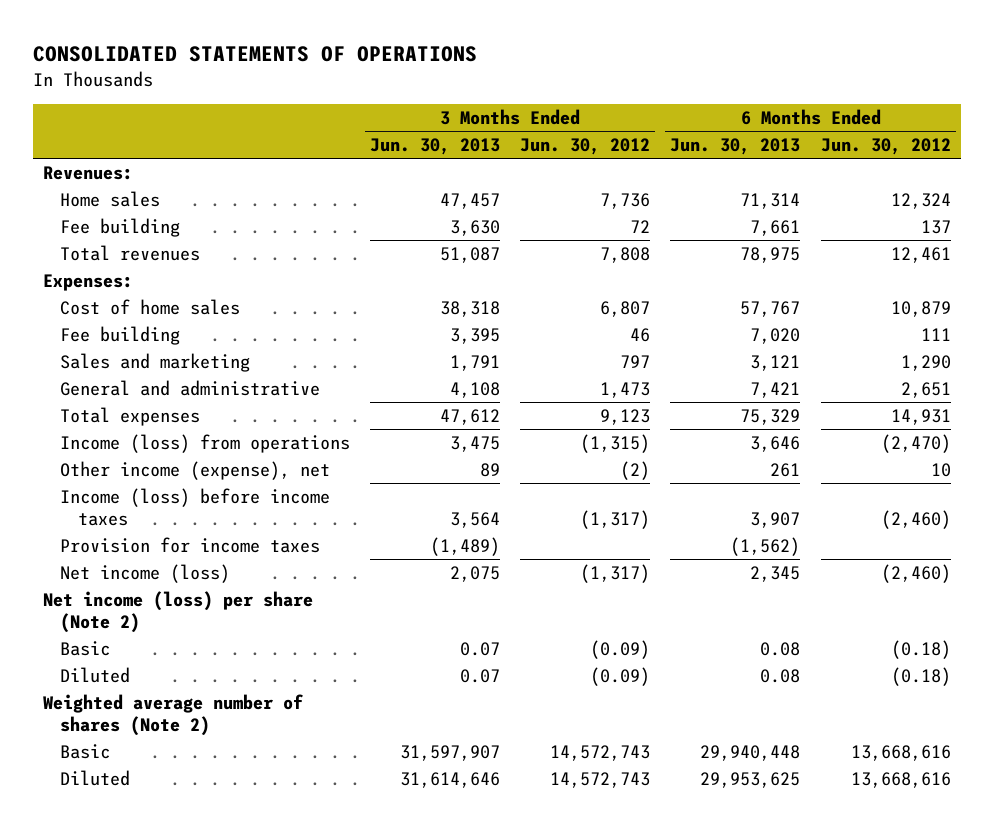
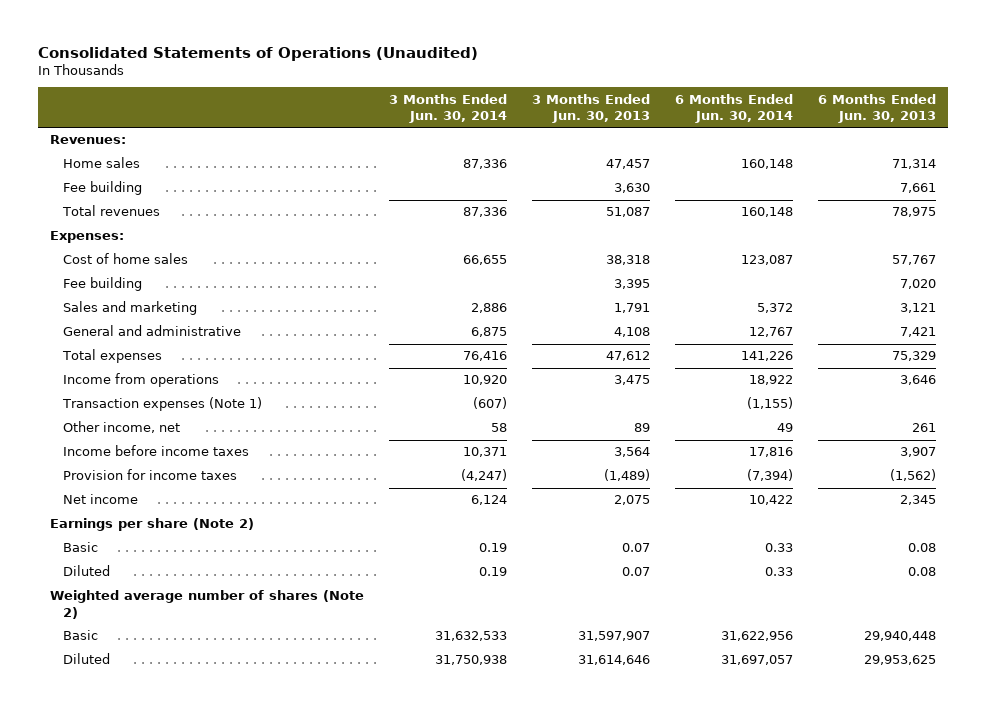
[32,46,477,63] CONSOLIDATED STATEMENTS OF OPERATIONS -> [38,46,479,61] Consolidated Statements of Operations (Unaudited)
[520,138,651,156] Jun. 30, 2012 -> none
[820,138,951,156] Jun. 30, 2012 -> none
none -> [389,93,508,124] 3 Months Ended Jun. 30, 2014
none -> [674,93,793,124] 6 Months Ended Jun. 30, 2014
[60,433,351,453] Income (loss) from operations -> [63,373,220,388] Income from operations
none -> [62,397,263,412] Transaction expenses (Note 1)
[60,460,331,480] Other income (expense), net -> [63,421,181,434] Other income, net
[60,487,331,527] Income (loss) before income taxes -> [63,445,250,457] Income before income taxes
[60,563,231,583] Net income (loss) -> [63,494,139,505] Net income
[42,590,313,634] Net income (loss) per share (Note 2) -> [50,518,255,532] Earnings per share (Note 2)

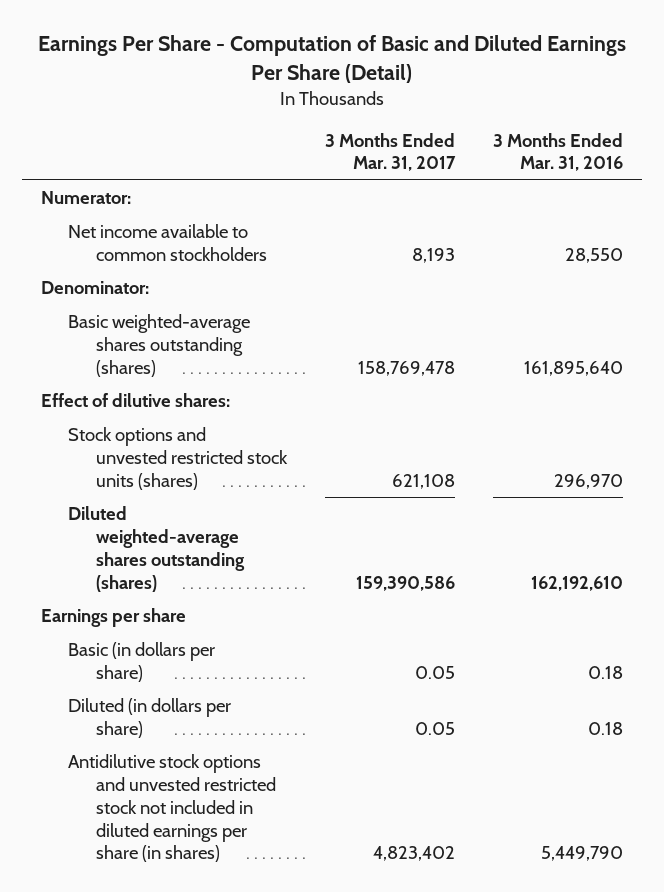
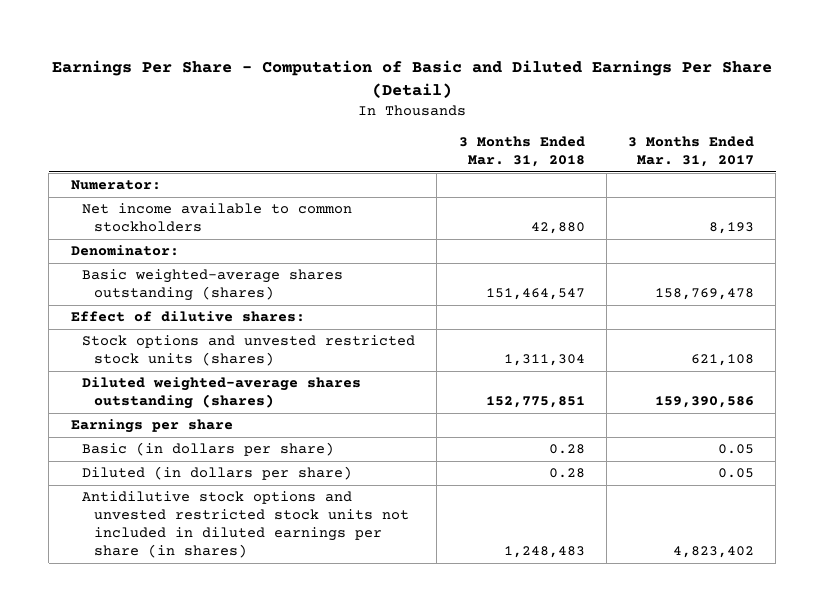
[492,132,623,172] 3 Months Ended Mar. 31, 2016 -> none
none -> [458,136,585,168] 3 Months Ended Mar. 31, 2018
[68,754,276,863] Antidilutive stock options and unvested restricted stock not included in diluted earnings per share (in shares) -> [82,491,409,559] Antidilutive stock options and unvested restricted stock units not included in diluted earnings per share (in shares)

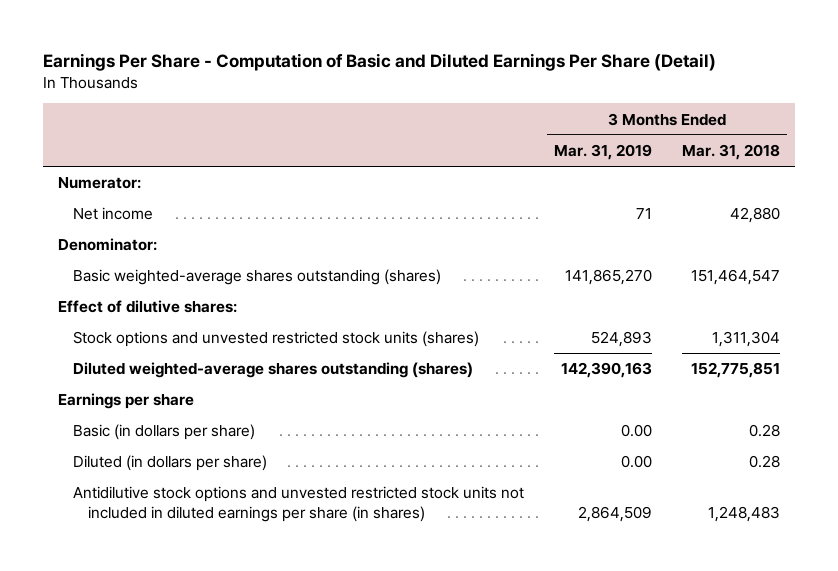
[628,136,755,168] 3 Months Ended Mar. 31, 2017 -> none
none -> [554,143,653,160] Mar. 31, 2019
[82,203,353,233] Net income available to common stockholders -> [73,207,154,221] Net income

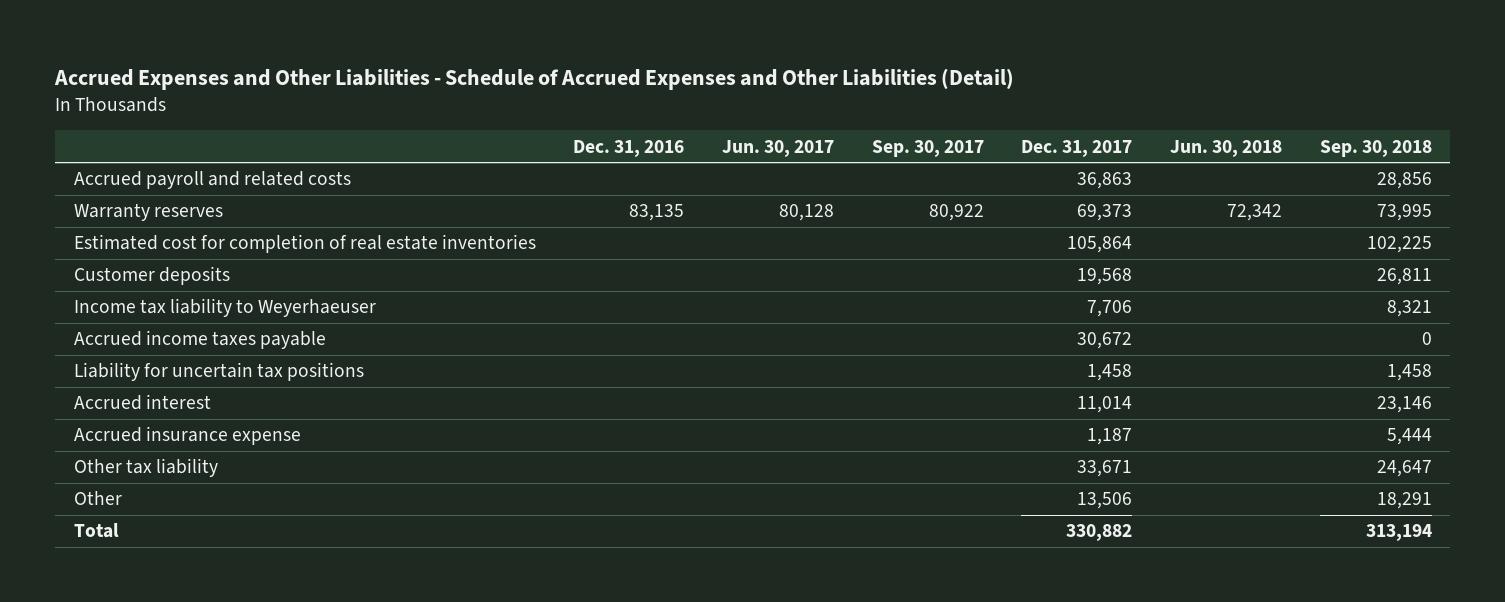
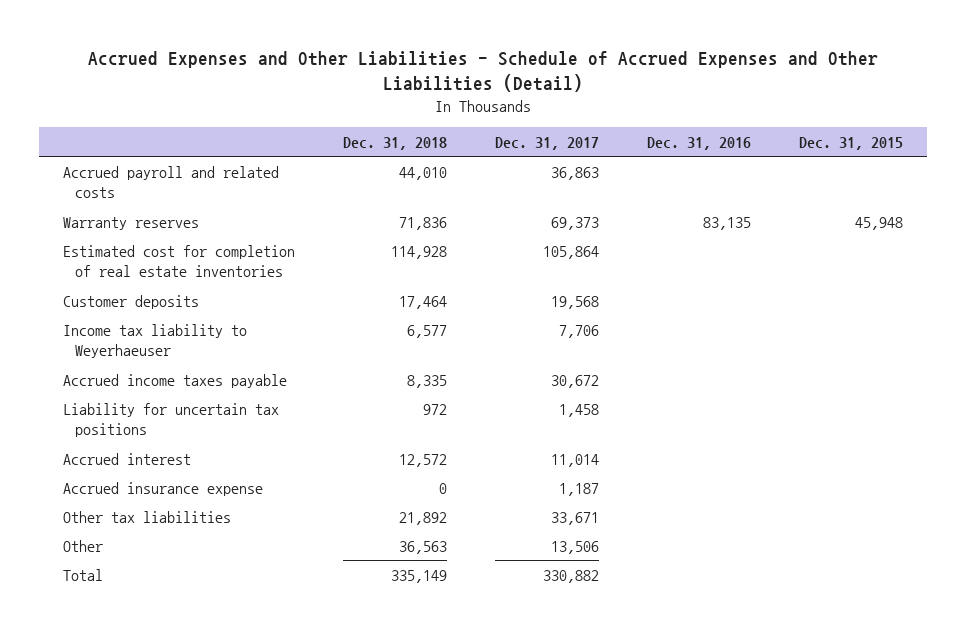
[722,139,835,157] Jun. 30, 2017 -> none
[871,139,984,157] Sep. 30, 2017 -> none
[1169,139,1282,157] Jun. 30, 2018 -> none
[1319,139,1432,157] Sep. 30, 2018 -> none
none -> [342,136,447,150] Dec. 31, 2018
none -> [798,136,903,150] Dec. 31, 2015
[73,458,218,478] Other tax liability -> [62,510,231,523] Other tax liabilities

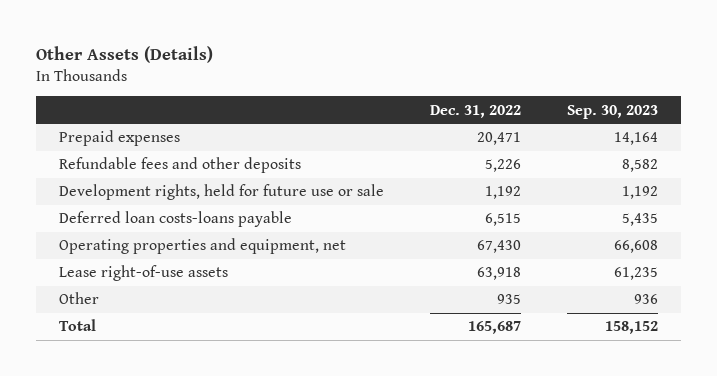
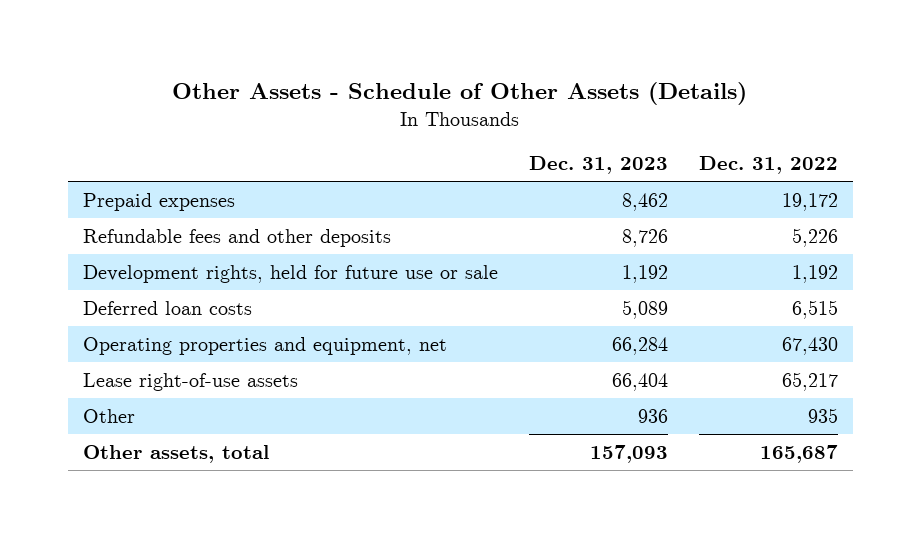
[36,46,214,64] Other Assets (Details) -> [172,81,748,105] Other Assets - Schedule of Other Assets (Details)
[566,104,658,119] Sep. 30, 2023 -> none
none -> [528,156,668,175] Dec. 31, 2023
[476,132,521,146] 20,471 -> [781,192,838,211] 19,172
[58,211,292,228] Deferred loan costs-loans payable -> [83,300,253,315] Deferred loan costs
[476,267,521,281] 63,918 -> [781,371,838,391] 65,217
[58,319,96,332] Total -> [83,444,270,463] Other assets, total

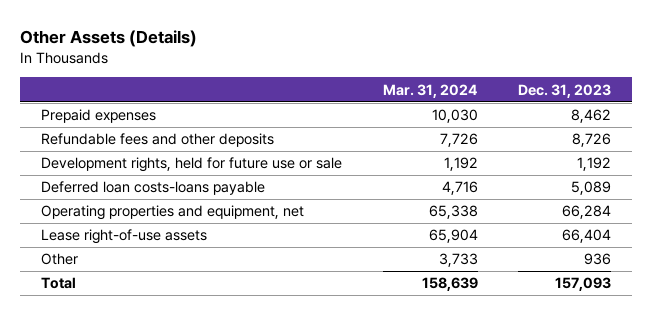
[172,81,748,105] Other Assets - Schedule of Other Assets (Details) -> [20,30,198,48] Other Assets (Details)
[698,156,838,175] Dec. 31, 2022 -> none
none -> [382,83,478,98] Mar. 31, 2024
[83,300,253,315] Deferred loan costs -> [40,181,265,196] Deferred loan costs-loans payable
[83,444,270,463] Other assets, total -> [40,277,76,290] Total

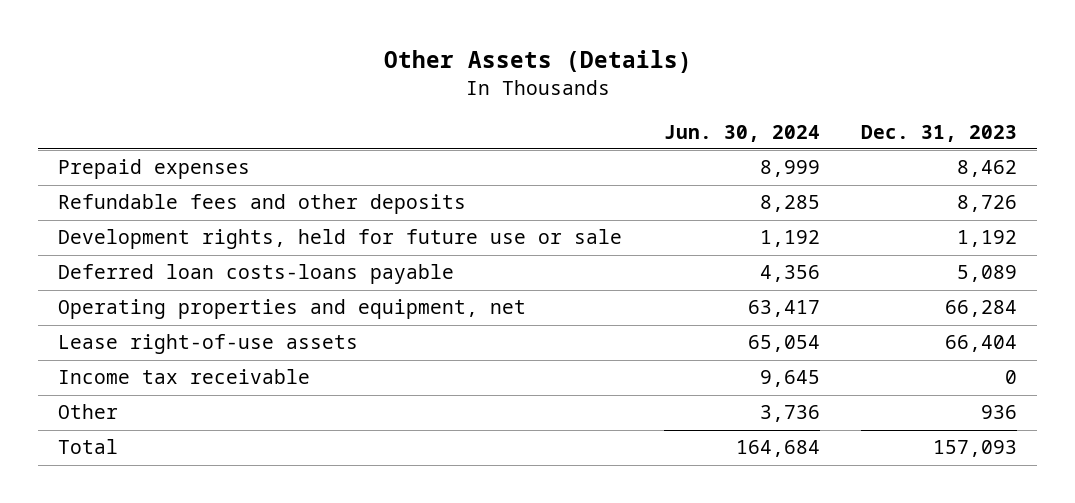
[382,83,478,98] Mar. 31, 2024 -> none
none -> [663,124,820,142] Jun. 30, 2024
none -> [58,369,311,385] Income tax receivable

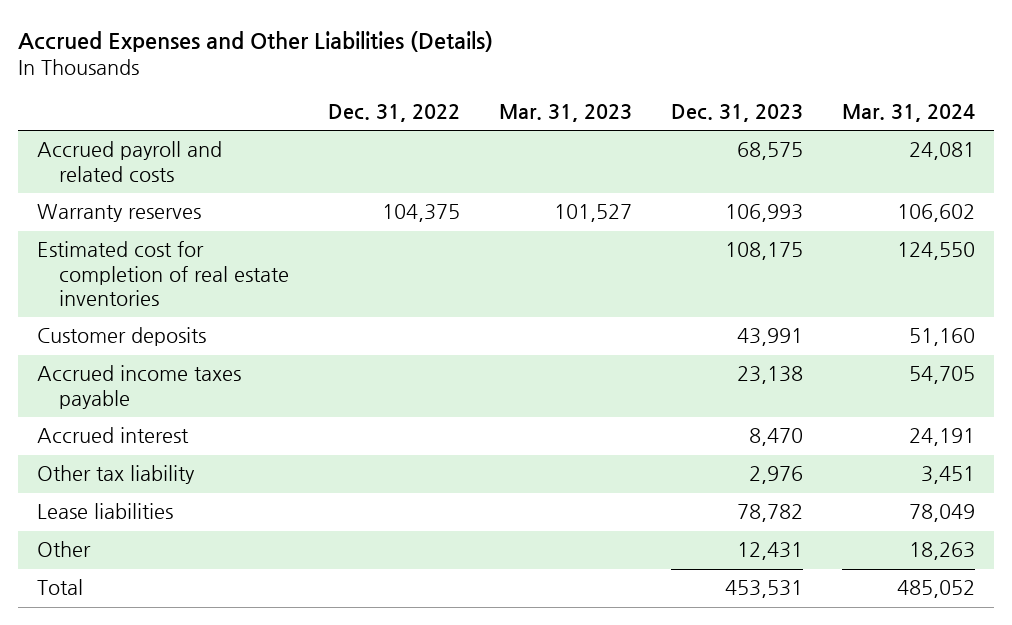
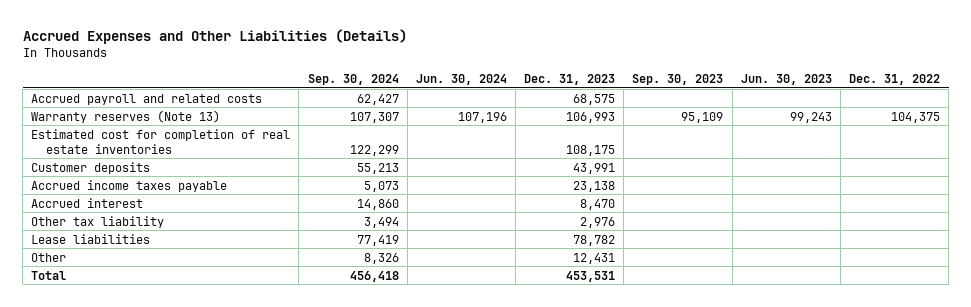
[498,104,632,123] Mar. 31, 2023 -> none
[841,104,975,123] Mar. 31, 2024 -> none
none -> [307,73,399,85] Sep. 30, 2024
none -> [415,73,507,85] Jun. 30, 2024
none -> [632,73,724,85] Sep. 30, 2023
none -> [740,73,832,85] Jun. 30, 2023
[37,204,202,223] Warranty reserves -> [31,109,221,123] Warranty reserves (Note 13)

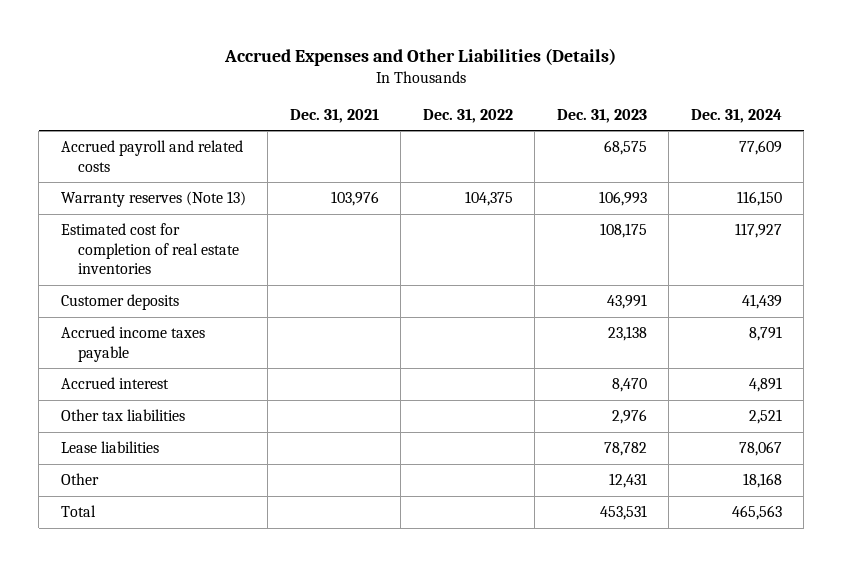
[307,73,399,85] Sep. 30, 2024 -> none
[415,73,507,85] Jun. 30, 2024 -> none
[632,73,724,85] Sep. 30, 2023 -> none
[740,73,832,85] Jun. 30, 2023 -> none
none -> [289,108,379,123] Dec. 31, 2021
none -> [690,108,782,123] Dec. 31, 2024
[31,215,165,228] Other tax liability -> [60,409,185,422] Other tax liabilities

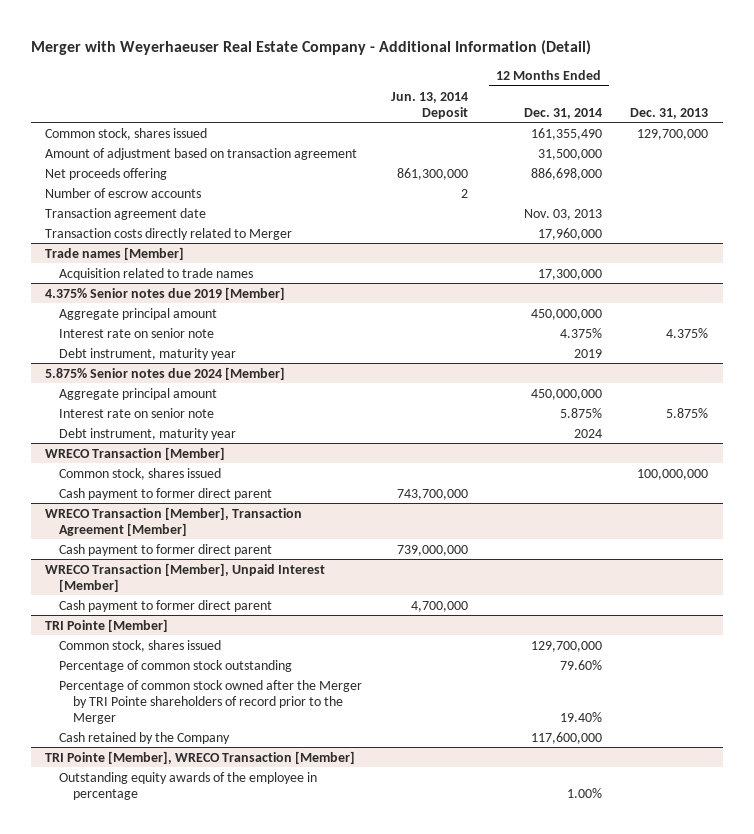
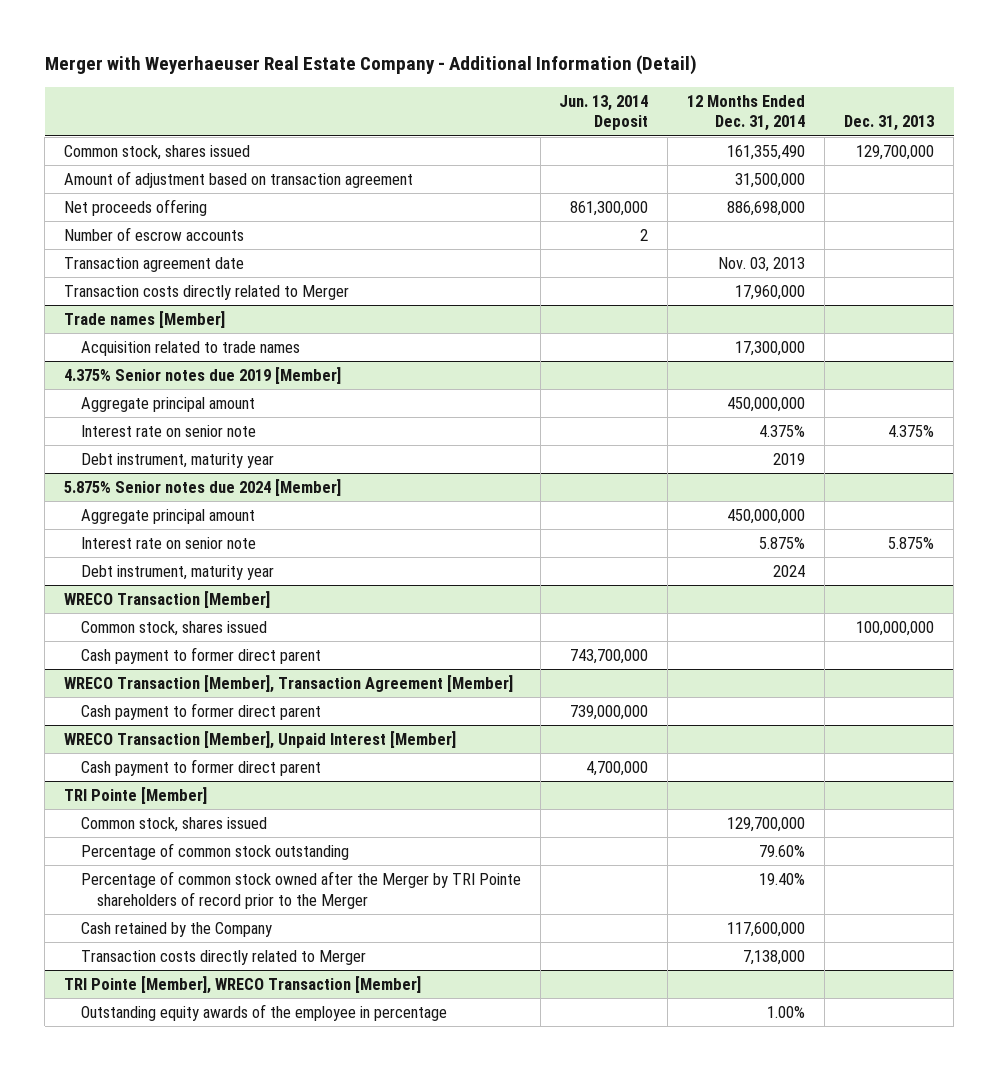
none -> [80,949,366,965] Transaction costs directly related to Merger

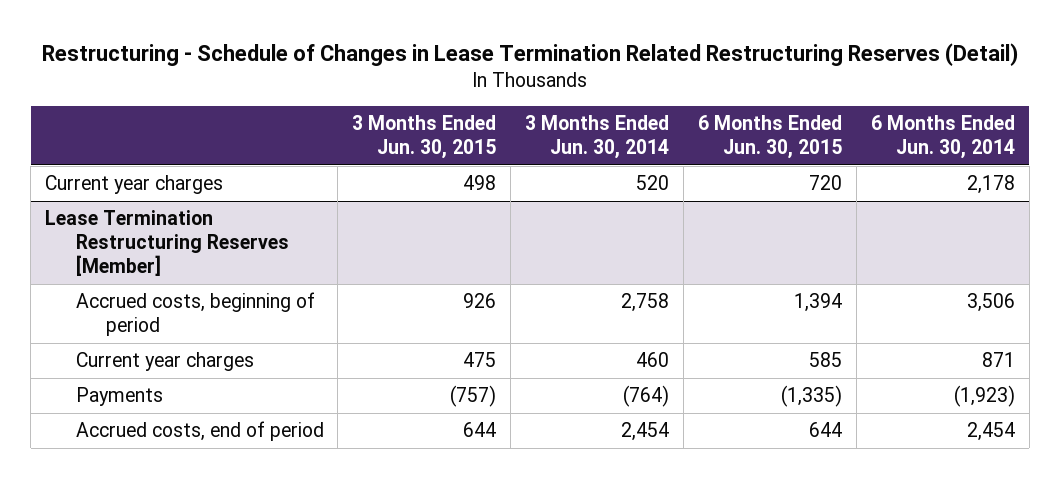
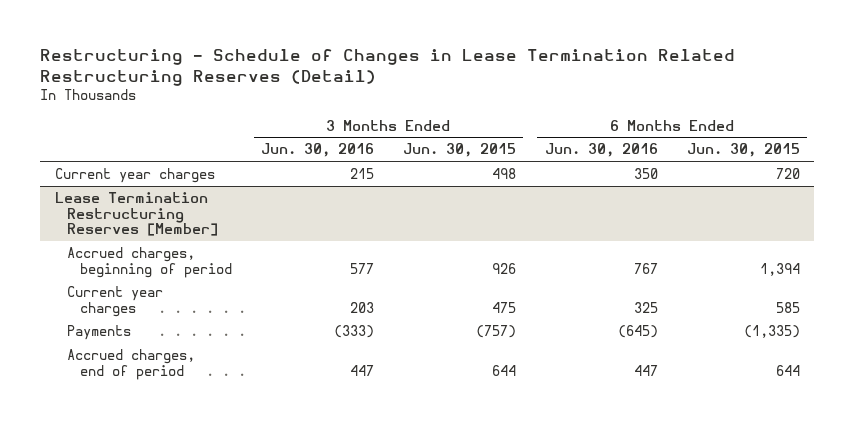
[525,115,670,160] 3 Months Ended Jun. 30, 2014 -> none
[870,115,1015,160] 6 Months Ended Jun. 30, 2014 -> none
none -> [260,143,374,158] Jun. 30, 2016
none -> [544,143,658,158] Jun. 30, 2016
[75,292,315,337] Accrued costs, beginning of period -> [67,246,232,278] Accrued charges, beginning of period
[75,421,324,442] Accrued costs, end of period -> [67,348,196,380] Accrued charges, end of period

